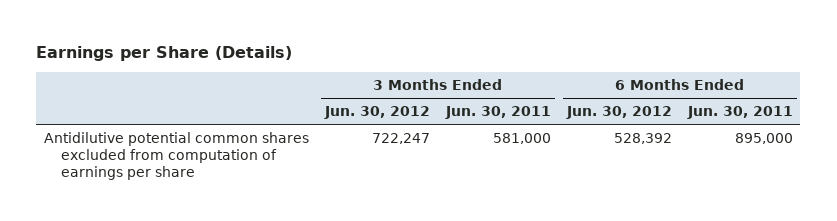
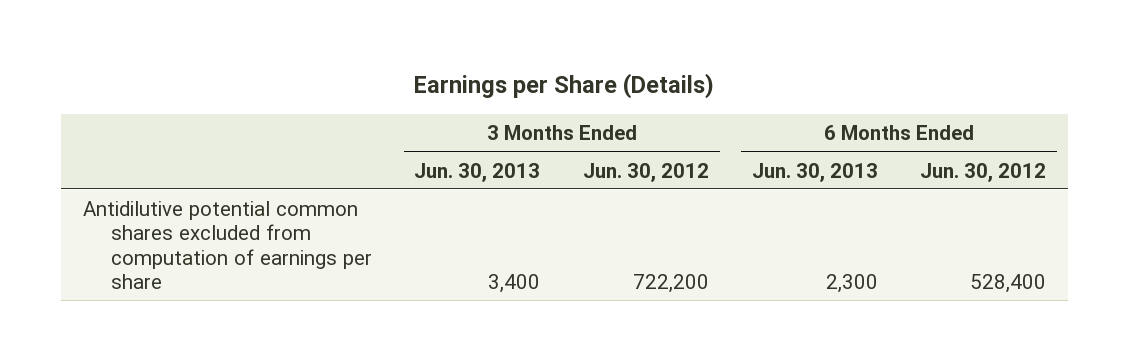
[444,106,551,120] Jun. 30, 2011 -> none
[686,106,793,120] Jun. 30, 2011 -> none
none -> [414,162,541,182] Jun. 30, 2013
none -> [751,162,878,182] Jun. 30, 2013
[371,133,430,145] 722,247 -> [633,273,710,293] 722,200
[613,133,672,145] 528,392 -> [970,273,1047,293] 528,400

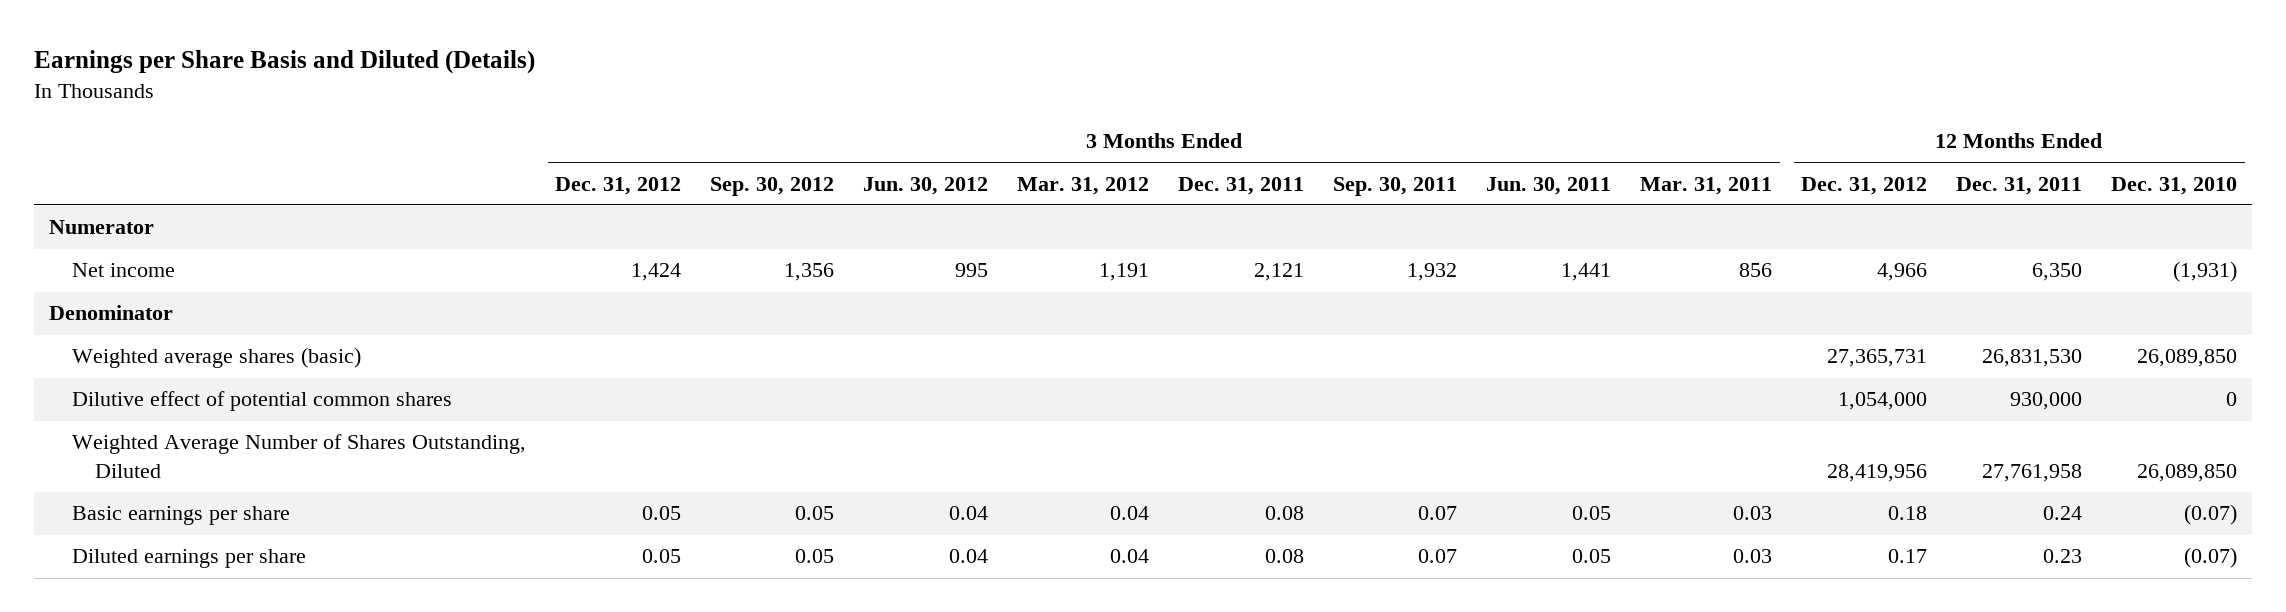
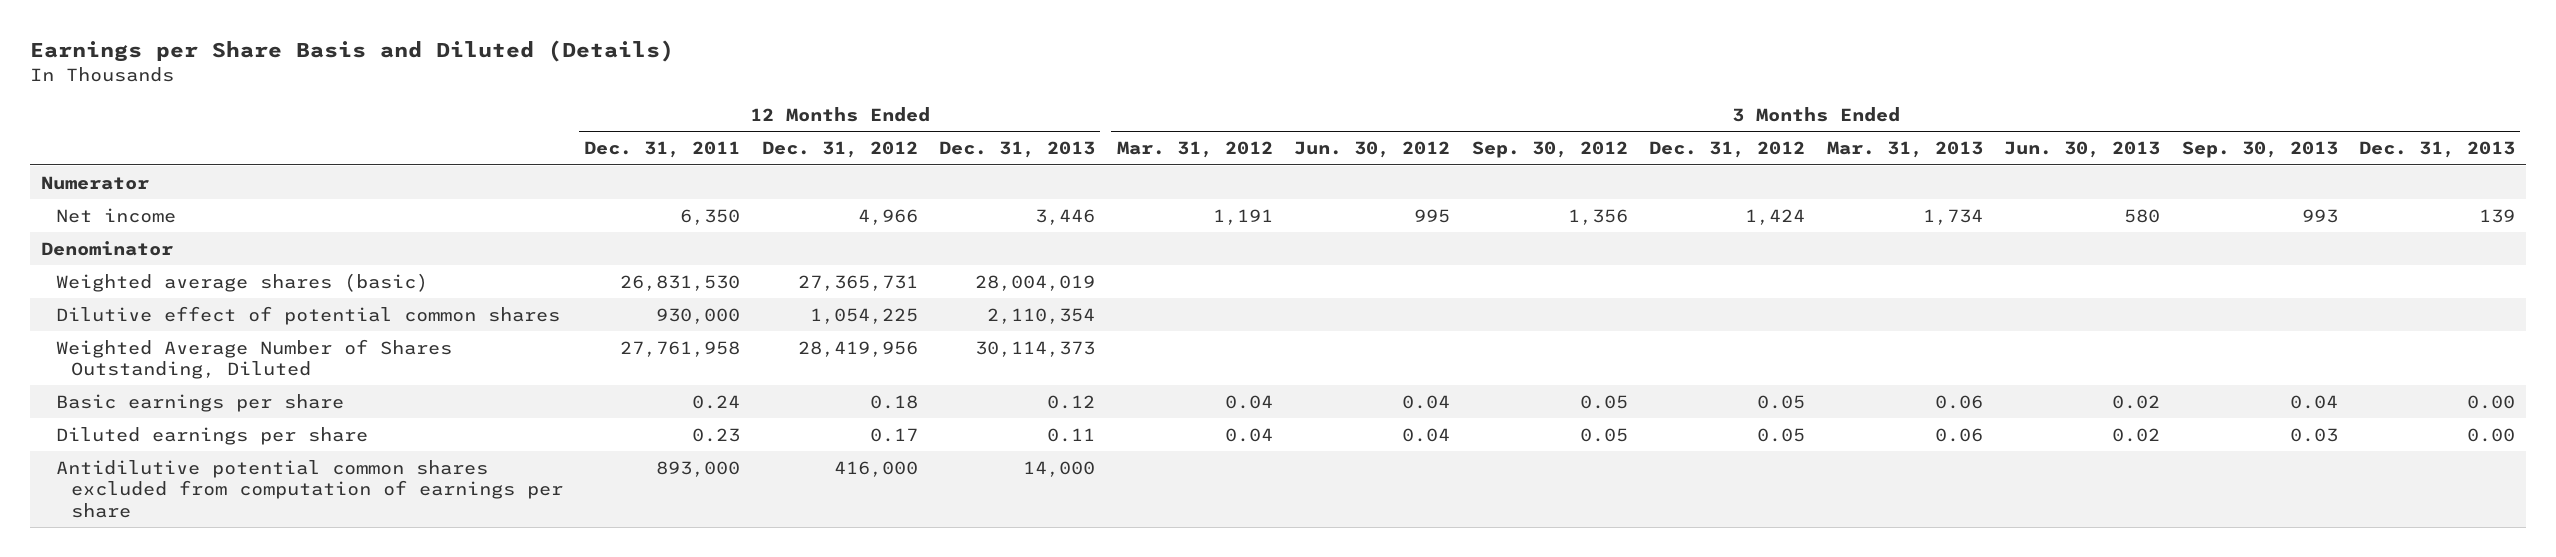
[1178,176,1305,195] Dec. 31, 2011 -> none
[1333,176,1458,196] Sep. 30, 2011 -> none
[1486,176,1612,195] Jun. 30, 2011 -> none
[1640,176,1773,195] Mar. 31, 2011 -> none
[2111,176,2238,195] Dec. 31, 2010 -> none
none -> [939,141,1096,159] Dec. 31, 2013
none -> [1826,141,1983,159] Mar. 31, 2013
none -> [2004,141,2161,159] Jun. 30, 2013
none -> [2181,141,2338,159] Sep. 30, 2013
none -> [2359,141,2516,159] Dec. 31, 2013
[1838,392,1928,411] 1,054,000 -> [809,307,918,324] 1,054,225
none -> [55,459,563,518] Antidilutive potential common shares excluded from computation of earnings per share

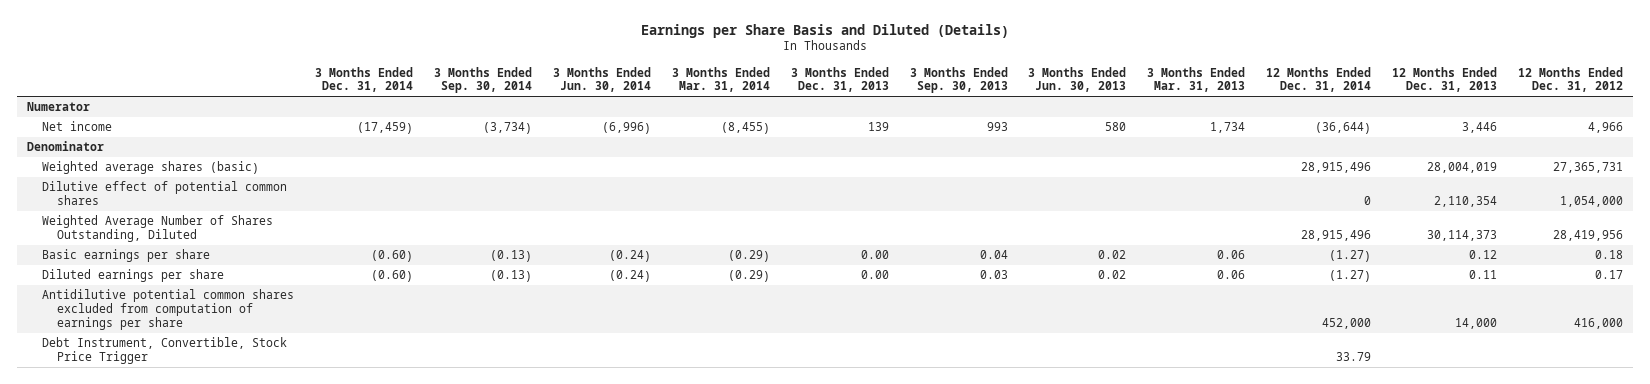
[584,141,741,159] Dec. 31, 2011 -> none
[1116,141,1273,159] Mar. 31, 2012 -> none
[1294,141,1451,159] Jun. 30, 2012 -> none
[1471,141,1628,159] Sep. 30, 2012 -> none
[1649,141,1806,159] Dec. 31, 2012 -> none
none -> [315,66,414,93] 3 Months Ended Dec. 31, 2014
none -> [433,66,532,94] 3 Months Ended Sep. 30, 2014
none -> [552,66,651,93] 3 Months Ended Jun. 30, 2014
none -> [671,66,770,93] 3 Months Ended Mar. 31, 2014
none -> [1266,66,1372,93] 12 Months Ended Dec. 31, 2014
[809,307,918,324] 1,054,225 -> [1560,196,1624,208] 1,054,000
none -> [42,337,288,365] Debt Instrument, Convertible, Stock Price Trigger

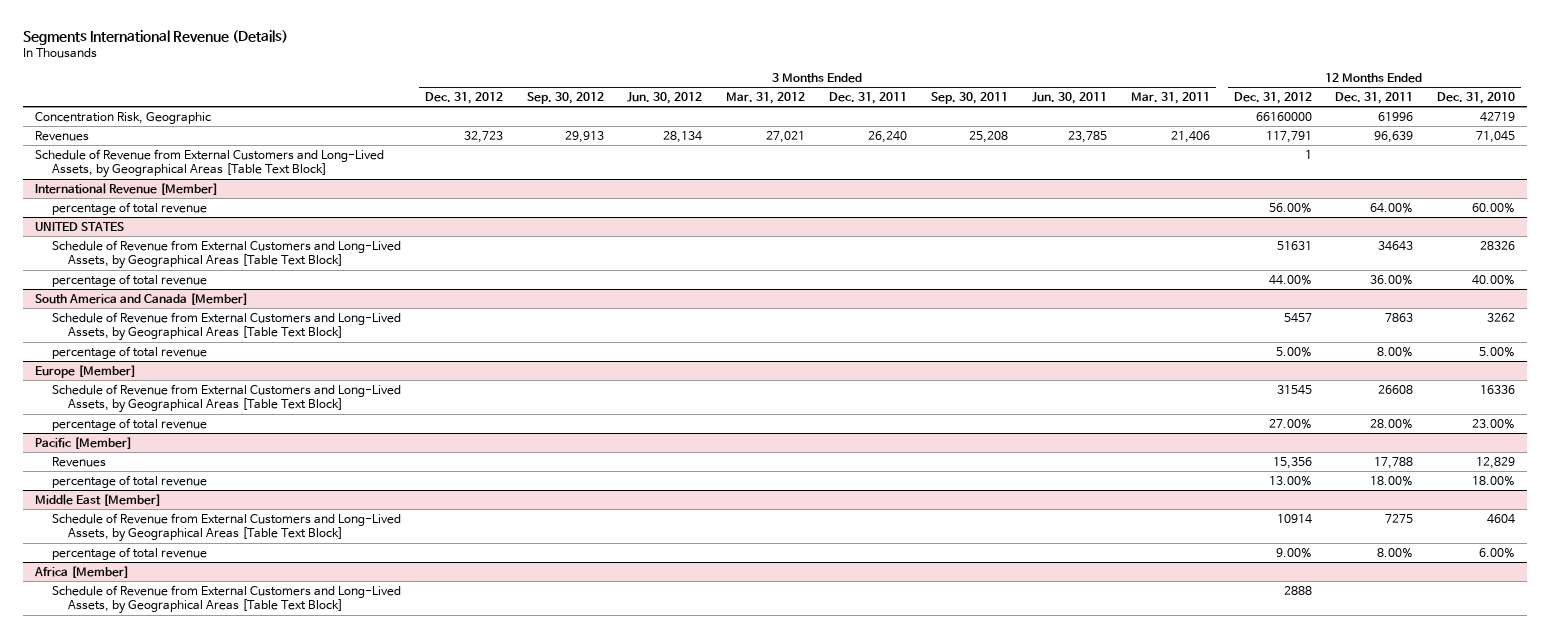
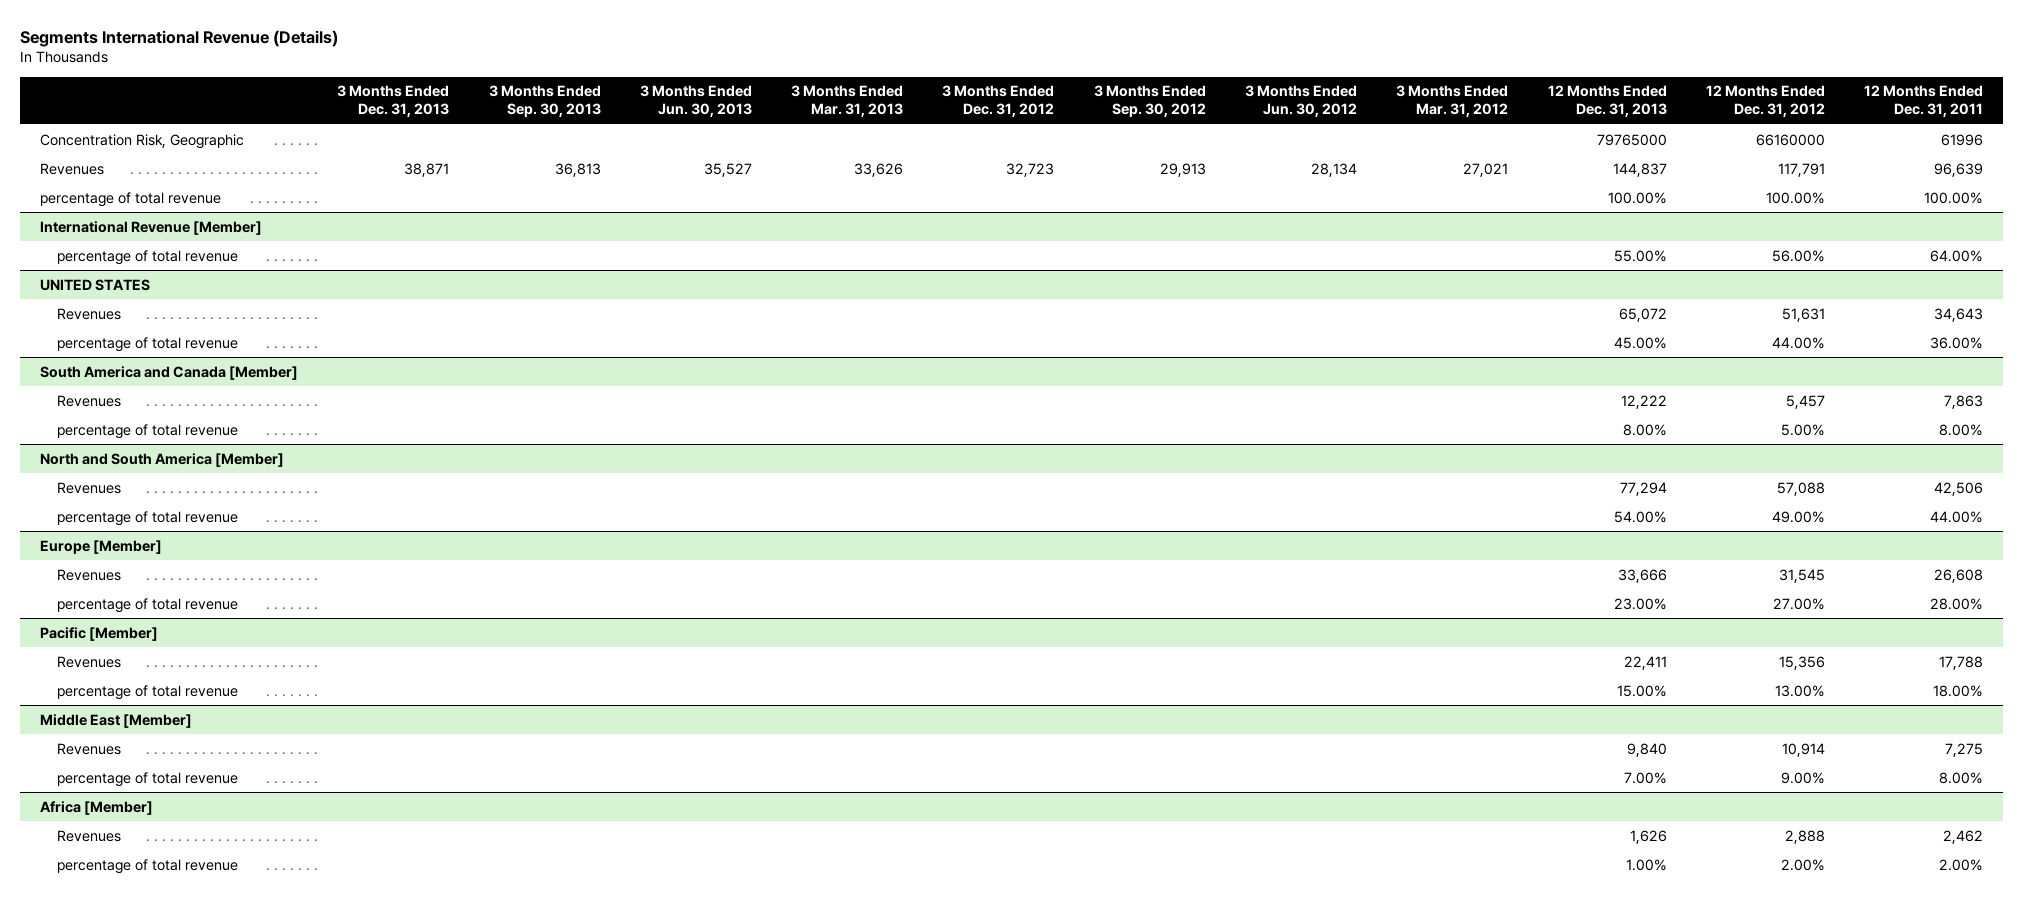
[829,92,908,105] Dec. 31, 2011 -> none
[931,92,1009,105] Sep. 30, 2011 -> none
[1031,92,1107,105] Jun. 30, 2011 -> none
[1130,92,1210,105] Mar. 31, 2011 -> none
[1437,92,1516,105] Dec. 31, 2010 -> none
none -> [337,85,450,118] 3 Months Ended Dec. 31, 2013
none -> [488,85,601,118] 3 Months Ended Sep. 30, 2013
none -> [639,85,752,118] 3 Months Ended Jun. 30, 2013
none -> [791,85,904,118] 3 Months Ended Mar. 31, 2013
none -> [1547,85,1667,118] 12 Months Ended Dec. 31, 2013
[35,148,385,179] Schedule of Revenue from External Customers and Long-Lived Assets, by Geographical Areas [Table Text Block] -> none
none -> [40,191,222,207] percentage of total revenue
[51,239,401,270] Schedule of Revenue from External Customers and Long-Lived Assets, by Geographical Areas [Table Text Block] -> none
none -> [57,307,122,320] Revenues
[51,311,401,342] Schedule of Revenue from External Customers and Long-Lived Assets, by Geographical Areas [Table Text Block] -> none
none -> [57,394,122,407] Revenues
none -> [40,452,285,467] North and South America [Member]
none -> [57,481,122,494] Revenues
none -> [57,510,239,526] percentage of total revenue
[51,383,401,414] Schedule of Revenue from External Customers and Long-Lived Assets, by Geographical Areas [Table Text Block] -> none
none -> [57,568,122,581] Revenues
[51,512,401,543] Schedule of Revenue from External Customers and Long-Lived Assets, by Geographical Areas [Table Text Block] -> none
none -> [57,742,122,755] Revenues
[51,584,401,615] Schedule of Revenue from External Customers and Long-Lived Assets, by Geographical Areas [Table Text Block] -> none
none -> [57,829,122,842] Revenues
none -> [57,858,239,874] percentage of total revenue

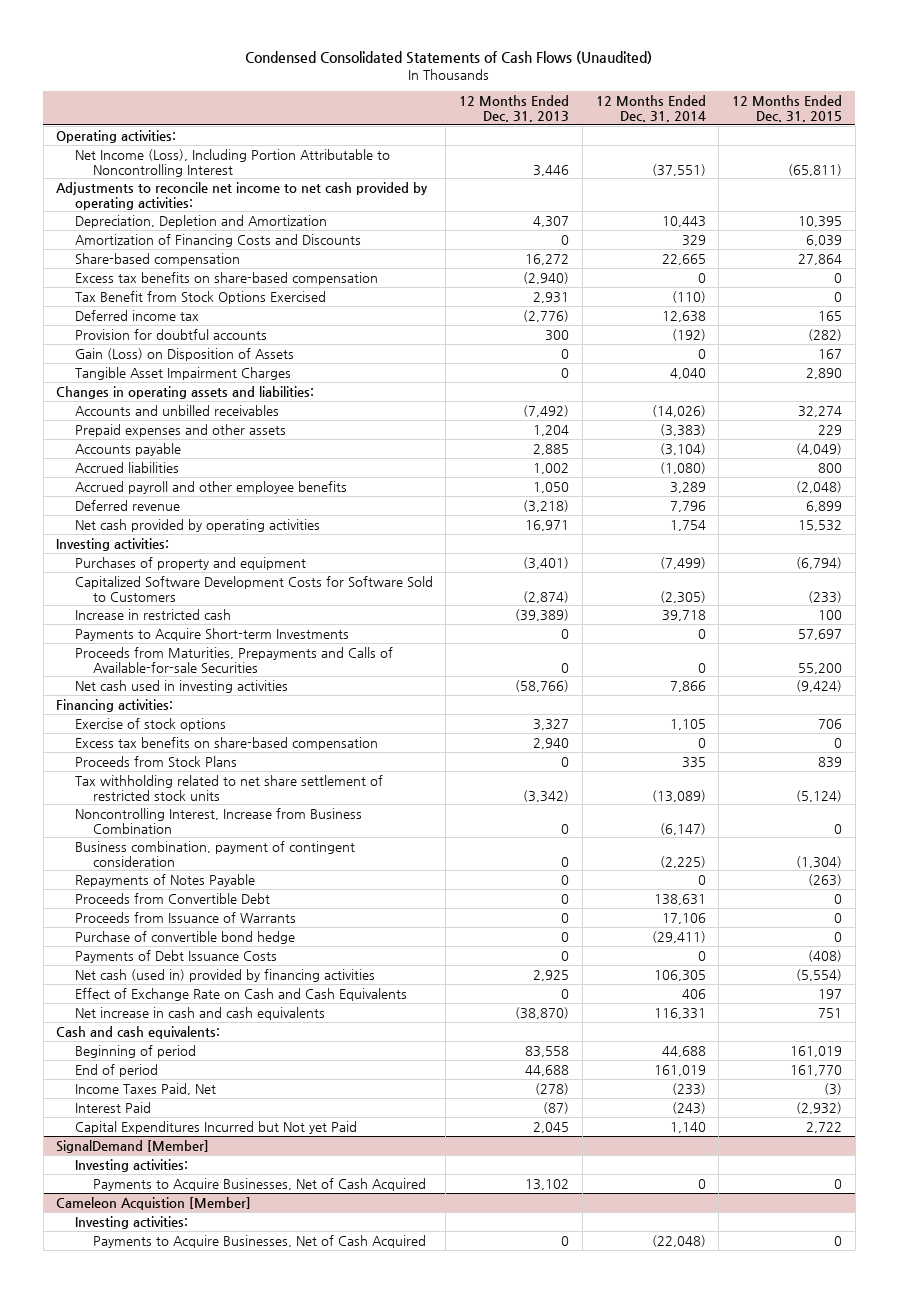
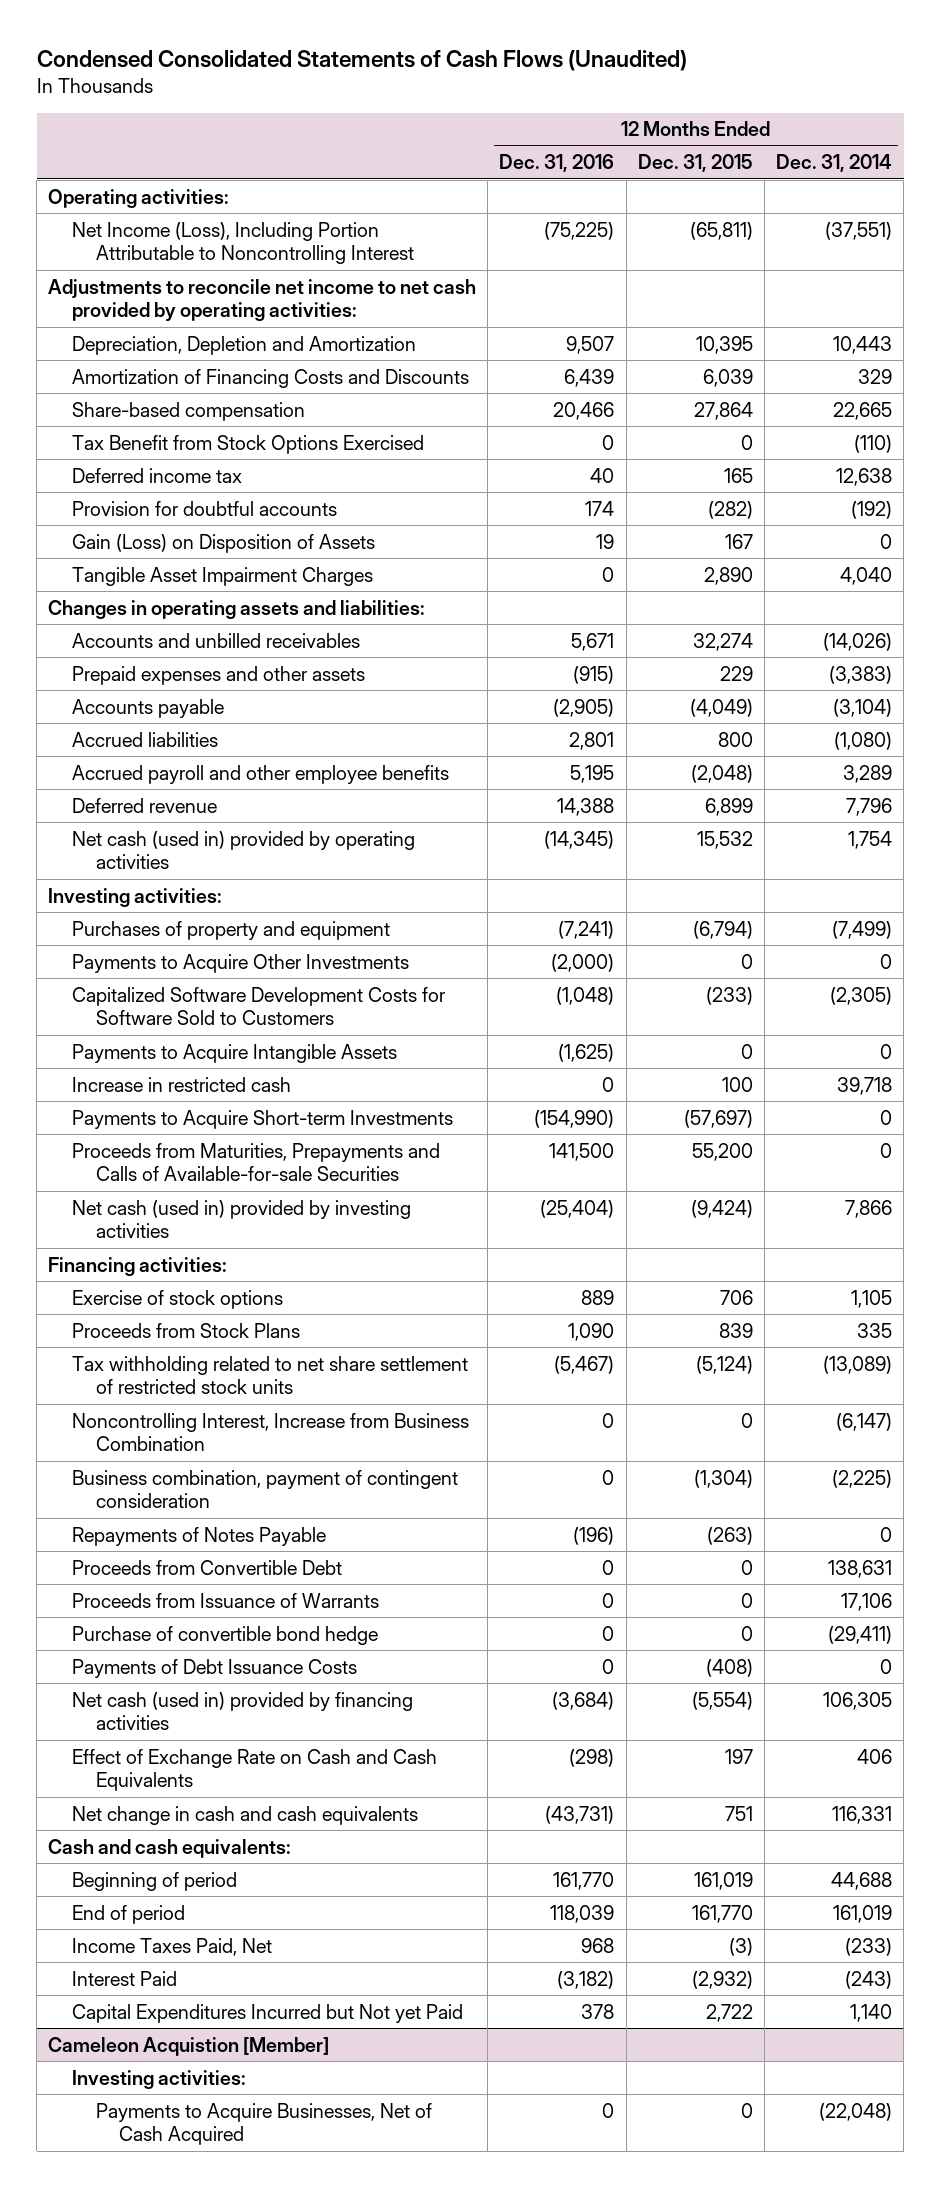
[459,94,570,122] 12 Months Ended Dec. 31, 2013 -> none
none -> [499,154,615,173] Dec. 31, 2016
[74,271,378,285] Excess tax benefits on share-based compensation -> none
[74,518,320,532] Net cash provided by operating activities -> [71,830,415,870] Net cash (used in) provided by operating activities
none -> [71,953,409,973] Payments to Acquire Other Investments
none -> [71,1043,397,1063] Payments to Acquire Intangible Assets
[798,628,843,640] 57,697 -> [683,1109,753,1128] (57,697)
[74,679,288,693] Net cash used in investing activities -> [71,1199,411,1239] Net cash (used in) provided by investing activities
[74,736,378,750] Excess tax benefits on share-based compensation -> none
[74,1006,325,1020] Net increase in cash and cash equivalents -> [71,1805,418,1825] Net change in cash and cash equivalents
[56,1139,210,1153] SignalDemand [Member] -> none
[74,1158,188,1172] Investing activities: -> none
[92,1177,426,1191] Payments to Acquire Businesses, Net of Cash Acquired -> none

